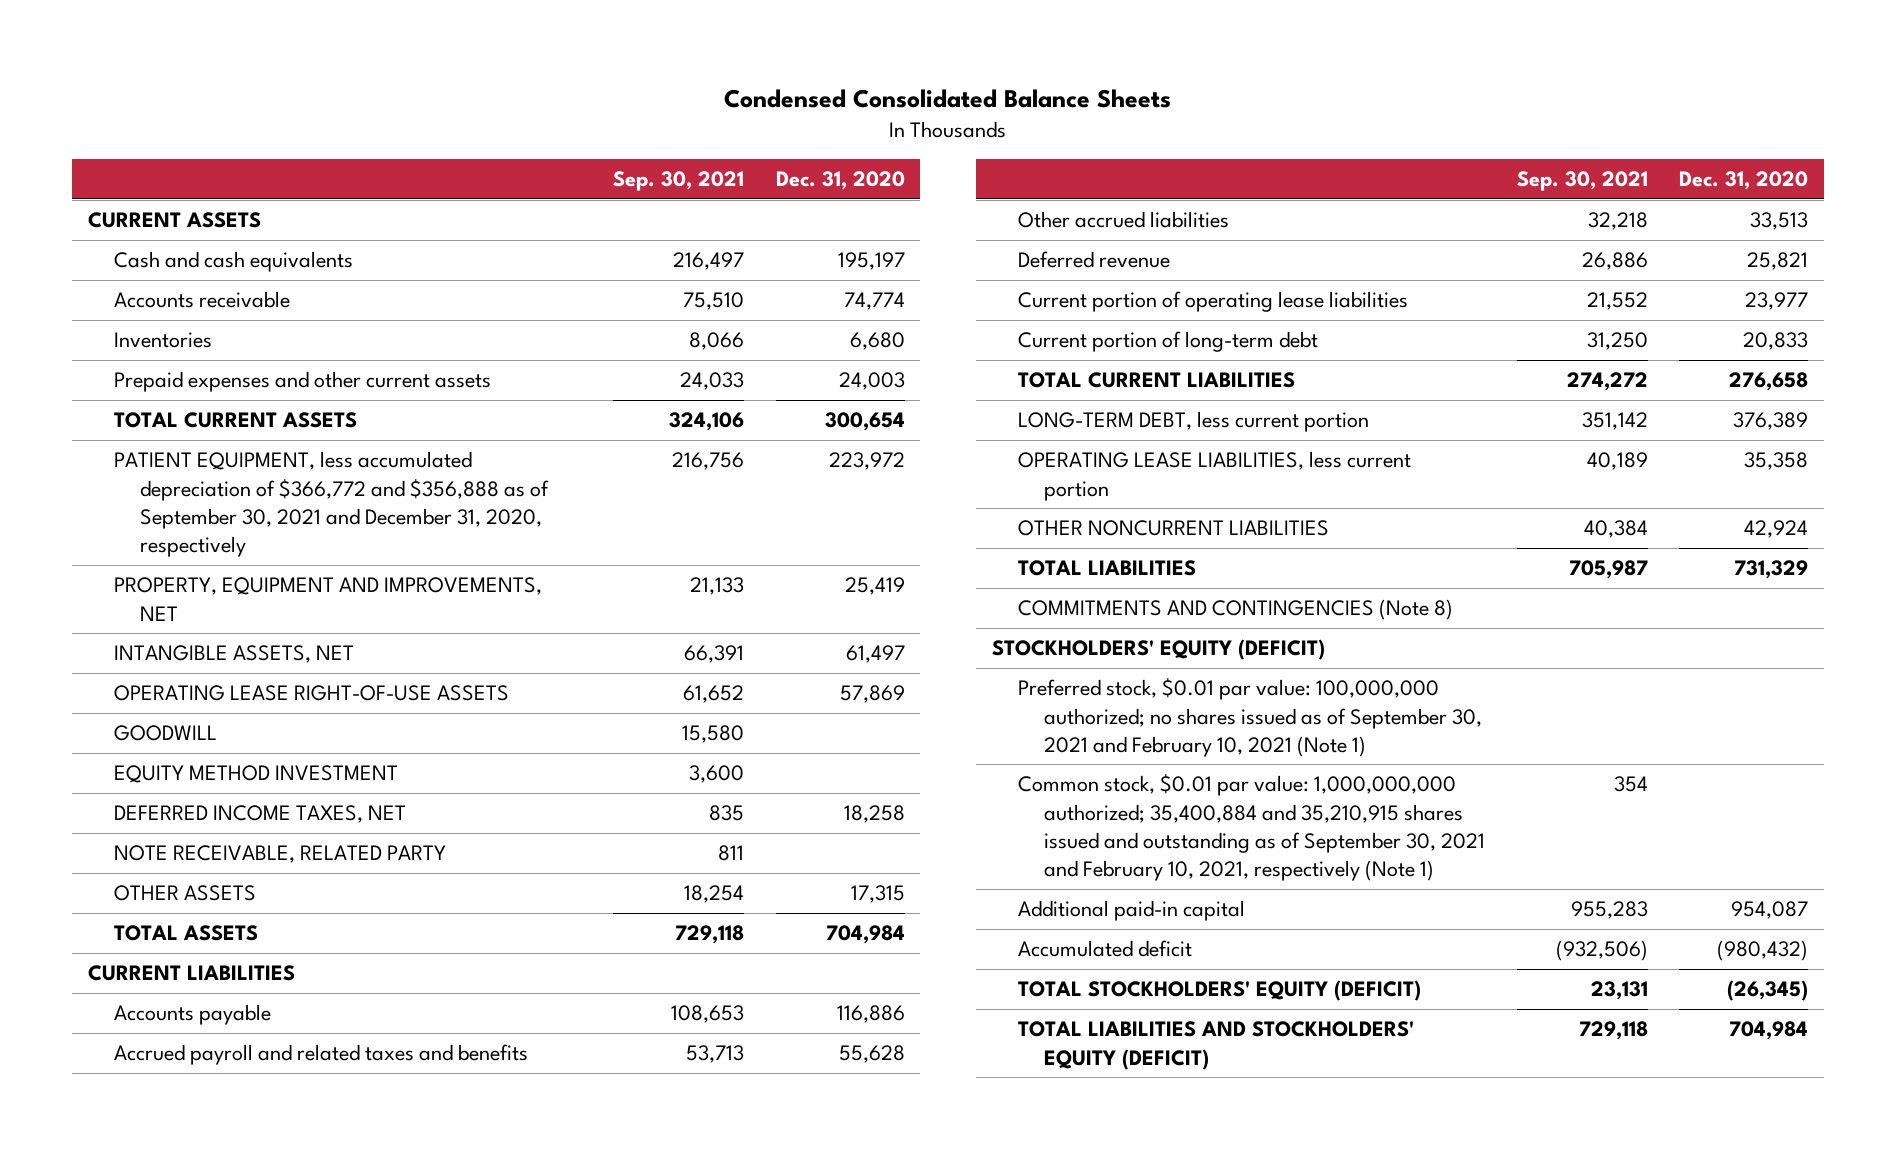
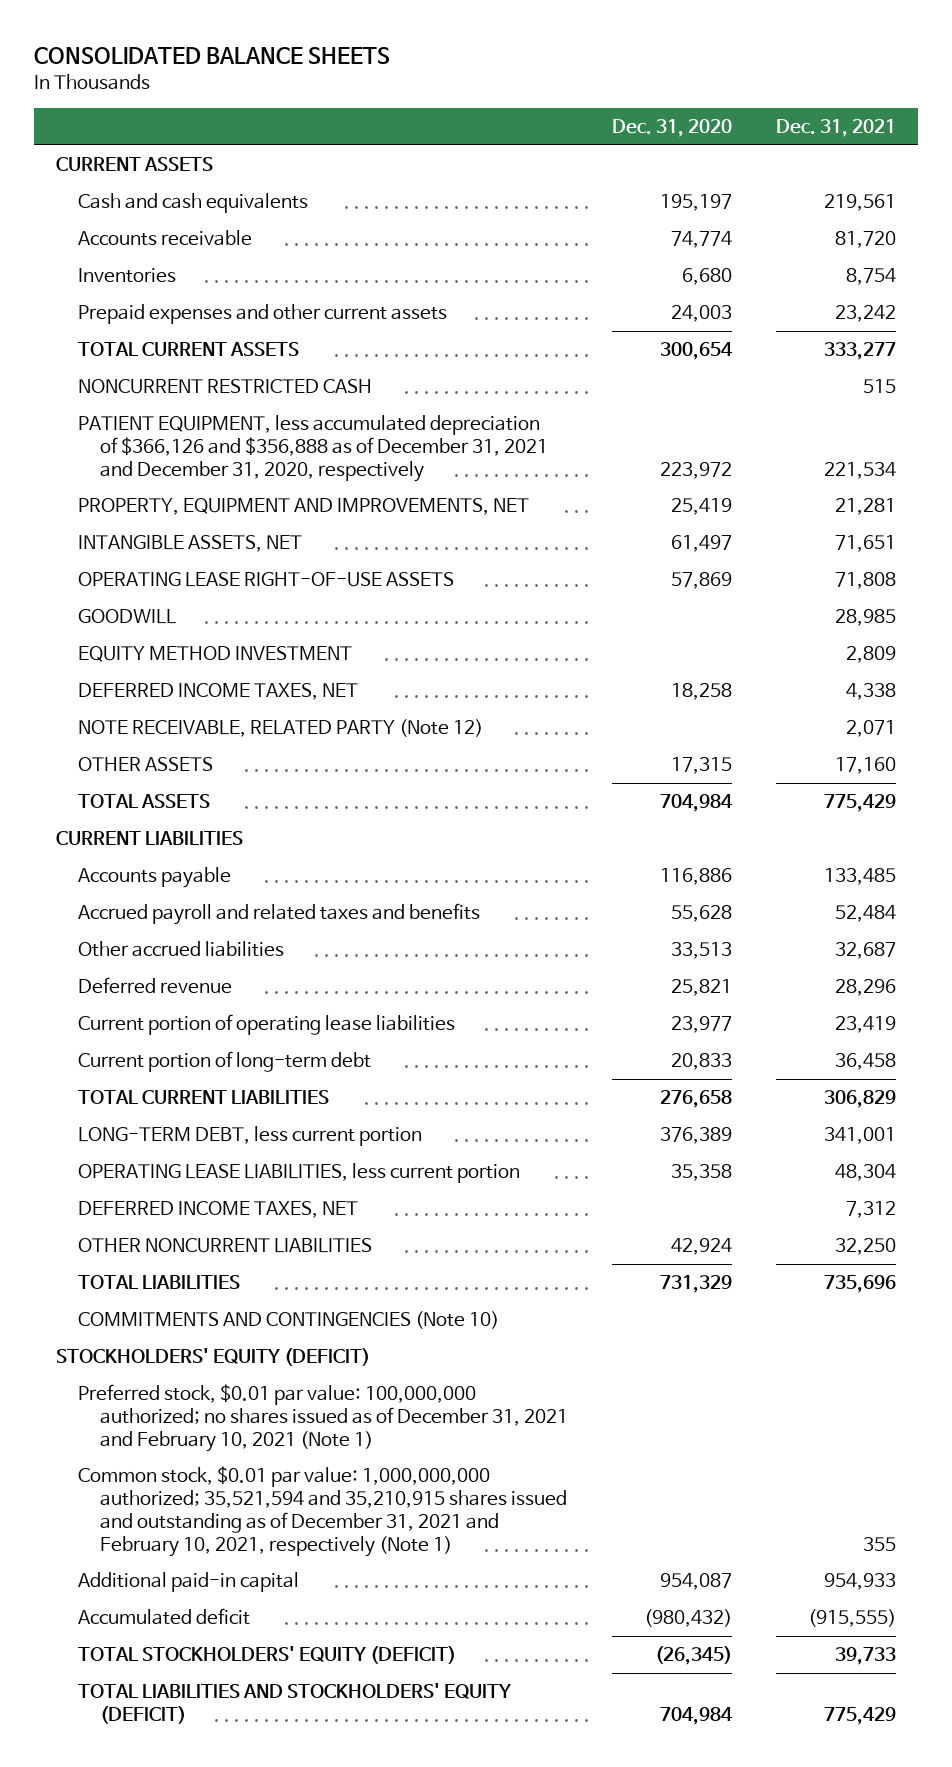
[724,88,1172,108] Condensed Consolidated Balance Sheets -> [33,47,390,65] CONSOLIDATED BALANCE SHEETS
[612,171,744,192] Sep. 30, 2021 -> none
none -> [775,119,896,138] Dec. 31, 2021
none -> [77,379,372,395] NONCURRENT RESTRICTED CASH
[114,451,549,558] PATIENT EQUIPMENT, less accumulated depreciation of $366,772 and $356,888 as of September 30, 2021 and December 31, 2020, respectively -> [77,415,548,482] PATIENT EQUIPMENT, less accumulated depreciation of $366,126 and $356,888 as of December 31, 2021 and December 31, 2020, respectively
[114,845,447,864] NOTE RECEIVABLE, RELATED PARTY -> [77,719,483,738] NOTE RECEIVABLE, RELATED PARTY (Note 12)
none -> [77,1201,358,1219] DEFERRED INCOME TAXES, NET
[1017,599,1453,621] COMMITMENTS AND CONTINGENCIES (Note 8) -> [77,1311,499,1330] COMMITMENTS AND CONTINGENCIES (Note 10)
[1017,678,1482,757] Preferred stock, $0.01 par value: 100,000,000 authorized; no shares issued as of September 30, 2021 and February 10, 2021 (Note 1) -> [77,1384,568,1452] Preferred stock, $0.01 par value: 100,000,000 authorized; no shares issued as of December 31, 2021 and February 10, 2021 (Note 1)
[1017,774,1485,882] Common stock, $0.01 par value: 1,000,000,000 authorized; 35,400,884 and 35,210,915 shares issued and outstanding as of September 30, 2021 and February 10, 2021, respectively (Note 1) -> [77,1466,567,1557] Common stock, $0.01 par value: 1,000,000,000 authorized; 35,521,594 and 35,210,915 shares issued and outstanding as of December 31, 2021 and February 10, 2021, respectively (Note 1)

